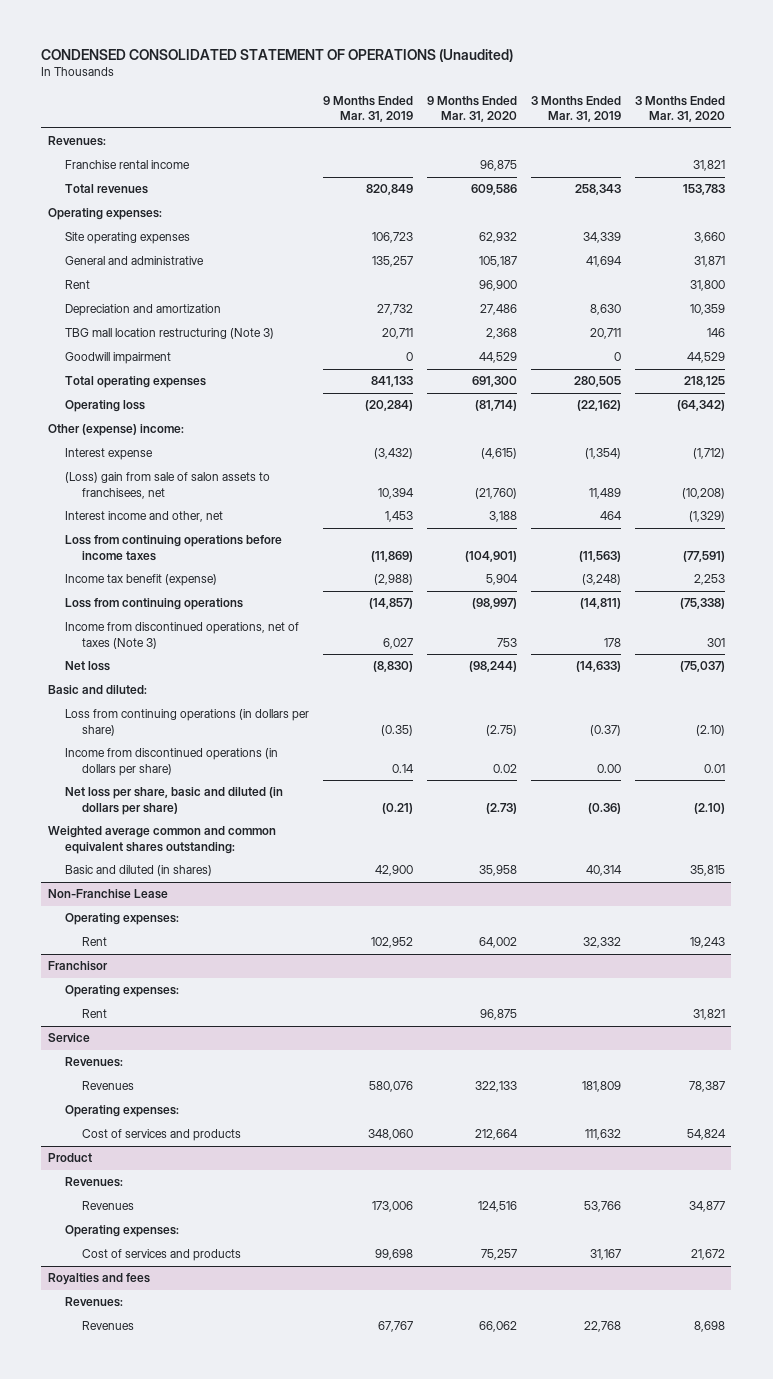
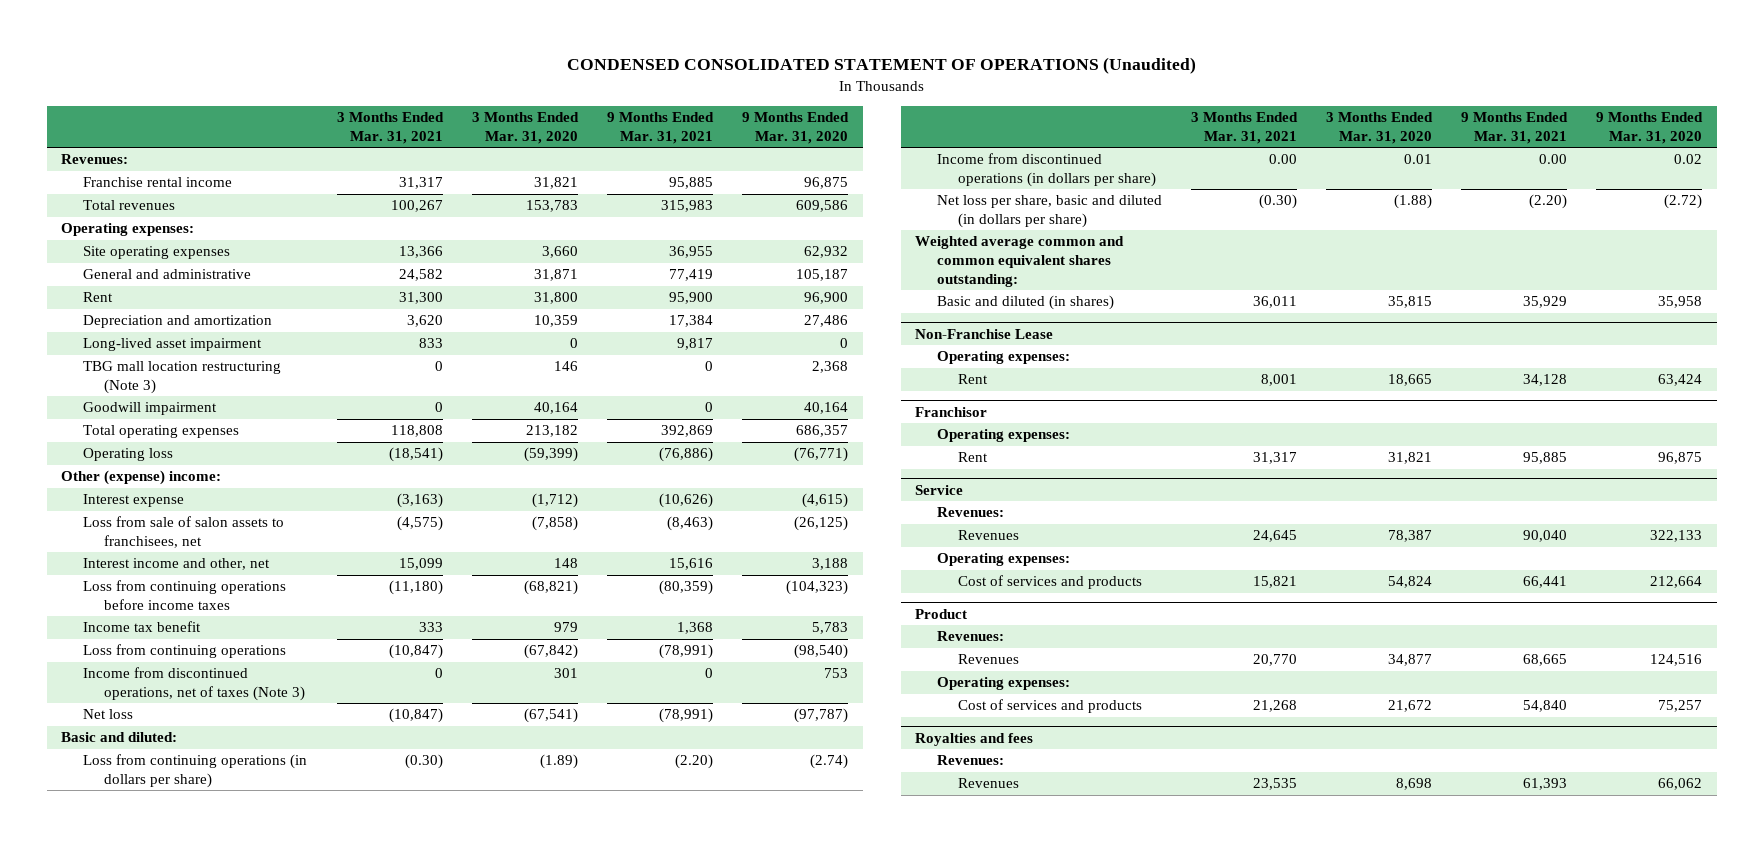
[322,95,413,122] 9 Months Ended Mar. 31, 2019 -> none
[530,95,621,122] 3 Months Ended Mar. 31, 2019 -> none
none -> [337,111,445,144] 3 Months Ended Mar. 31, 2021
none -> [607,111,715,144] 9 Months Ended Mar. 31, 2021
none -> [82,338,262,352] Long-lived asset impairment
[478,352,517,364] 44,529 -> [804,402,849,415] 40,164
[686,352,725,364] 44,529 -> [534,402,579,415] 40,164
[471,376,517,388] 691,300 -> [796,425,849,438] 686,357
[683,376,725,388] 218,125 -> [526,425,579,438] 213,182
[474,400,517,412] (81,714) -> [794,447,849,463] (76,771)
[676,400,725,412] (64,342) -> [524,447,579,463] (59,399)
[64,472,270,499] (Loss) gain from sale of salon assets to franchisees, net -> [82,516,284,548] Loss from sale of salon assets to franchisees, net
[474,487,517,499] (21,760) -> [794,516,849,532] (26,125)
[681,487,725,499] (10,208) -> [532,516,579,532] (7,858)
[688,511,725,523] (1,329) -> [554,558,579,569] 148
[464,550,517,562] (104,901) -> [786,580,849,596] (104,323)
[682,550,725,562] (77,591) -> [524,580,579,596] (68,821)
[64,574,217,587] Income tax benefit (expense) -> [82,621,201,633] Income tax benefit
[485,574,518,586] 5,904 -> [812,622,849,635] 5,783
[693,574,725,586] 2,253 -> [554,622,579,633] 979
[471,598,517,610] (98,997) -> [794,644,849,660] (98,540)
[679,598,725,610] (75,338) -> [524,644,579,660] (67,842)
[468,661,517,673] (98,244) -> [794,708,849,724] (97,787)
[679,661,725,673] (75,037) -> [524,708,579,724] (67,541)
[485,724,517,736] (2.75) -> [810,754,849,770] (2.74)
[695,724,725,736] (2.10) -> [540,754,579,770] (1.89)
[485,802,517,814] (2.73) -> [1664,194,1703,210] (2.72)
[693,802,725,814] (2.10) -> [1394,194,1433,210] (1.88)
[478,937,517,949] 64,002 -> [1658,374,1703,387] 63,424
[689,937,725,949] 19,243 -> [1388,374,1433,387] 18,665

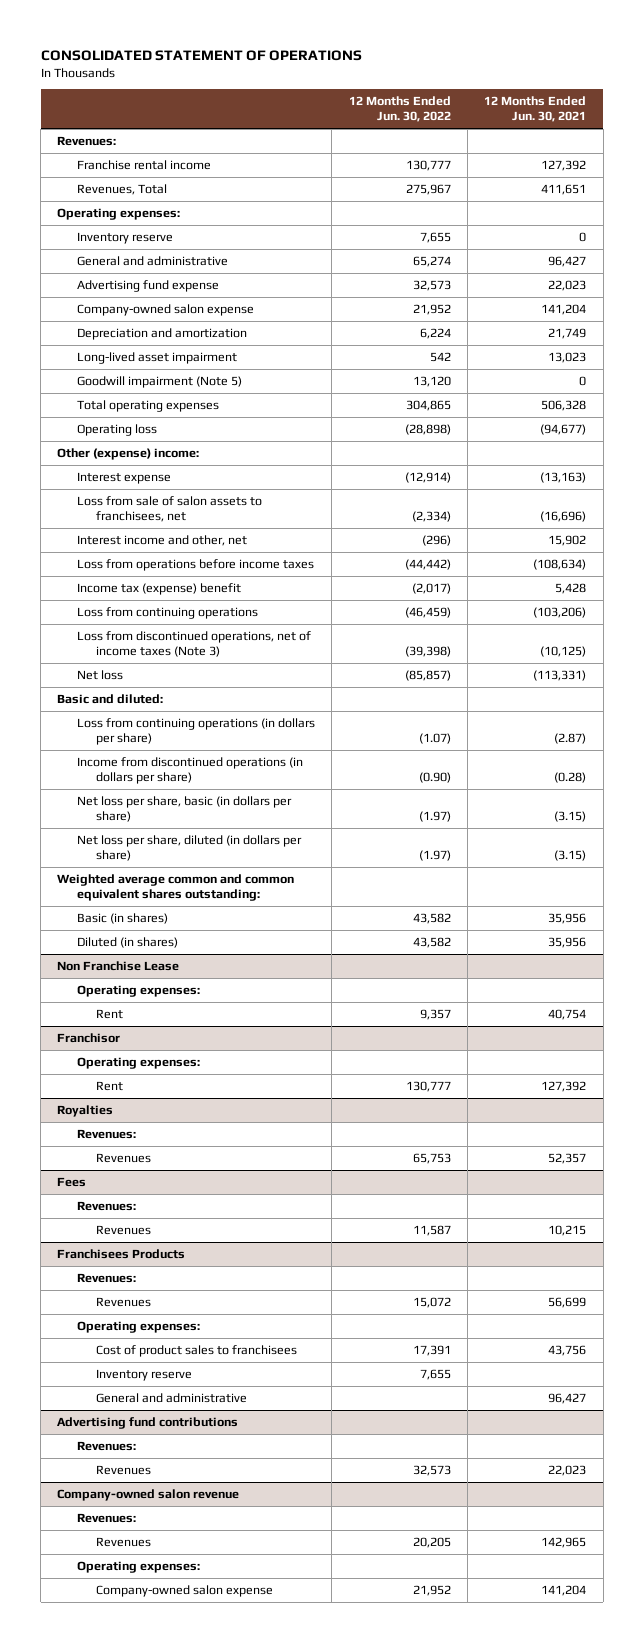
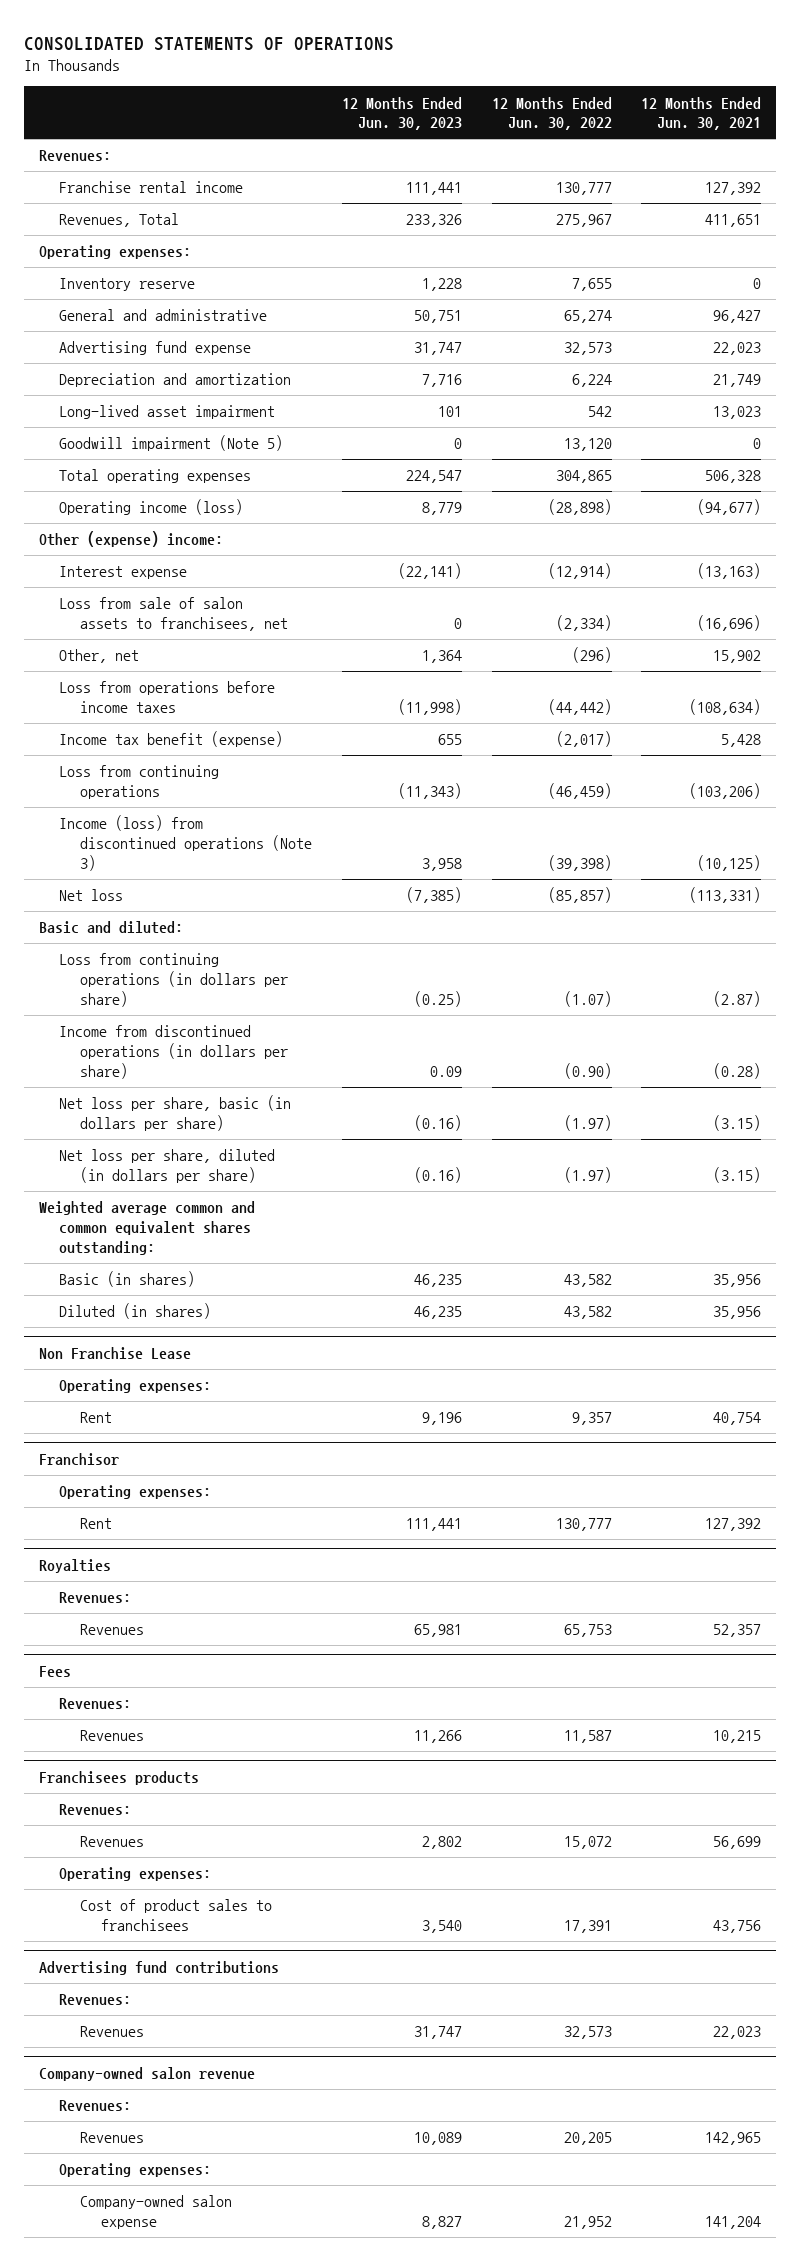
[40,49,362,61] CONSOLIDATED STATEMENT OF OPERATIONS -> [23,36,394,51] CONSOLIDATED STATEMENTS OF OPERATIONS
none -> [341,96,462,131] 12 Months Ended Jun. 30, 2023
[76,304,254,317] Company-owned salon expense -> none
[76,424,157,437] Operating loss -> [59,499,244,516] Operating income (loss)
[76,535,247,547] Interest income and other, net -> [59,649,140,664] Other, net
[76,583,241,596] Income tax (expense) benefit -> [59,731,284,748] Income tax benefit (expense)
[76,631,311,657] Loss from discontinued operations, net of income taxes (Note 3) -> [59,815,313,871] Income (loss) from discontinued operations (Note 3)
[57,1249,186,1260] Franchisees Products -> [38,1771,199,1786] Franchisees products
[96,1369,193,1382] Inventory reserve -> none
[96,1393,248,1404] General and administrative -> none

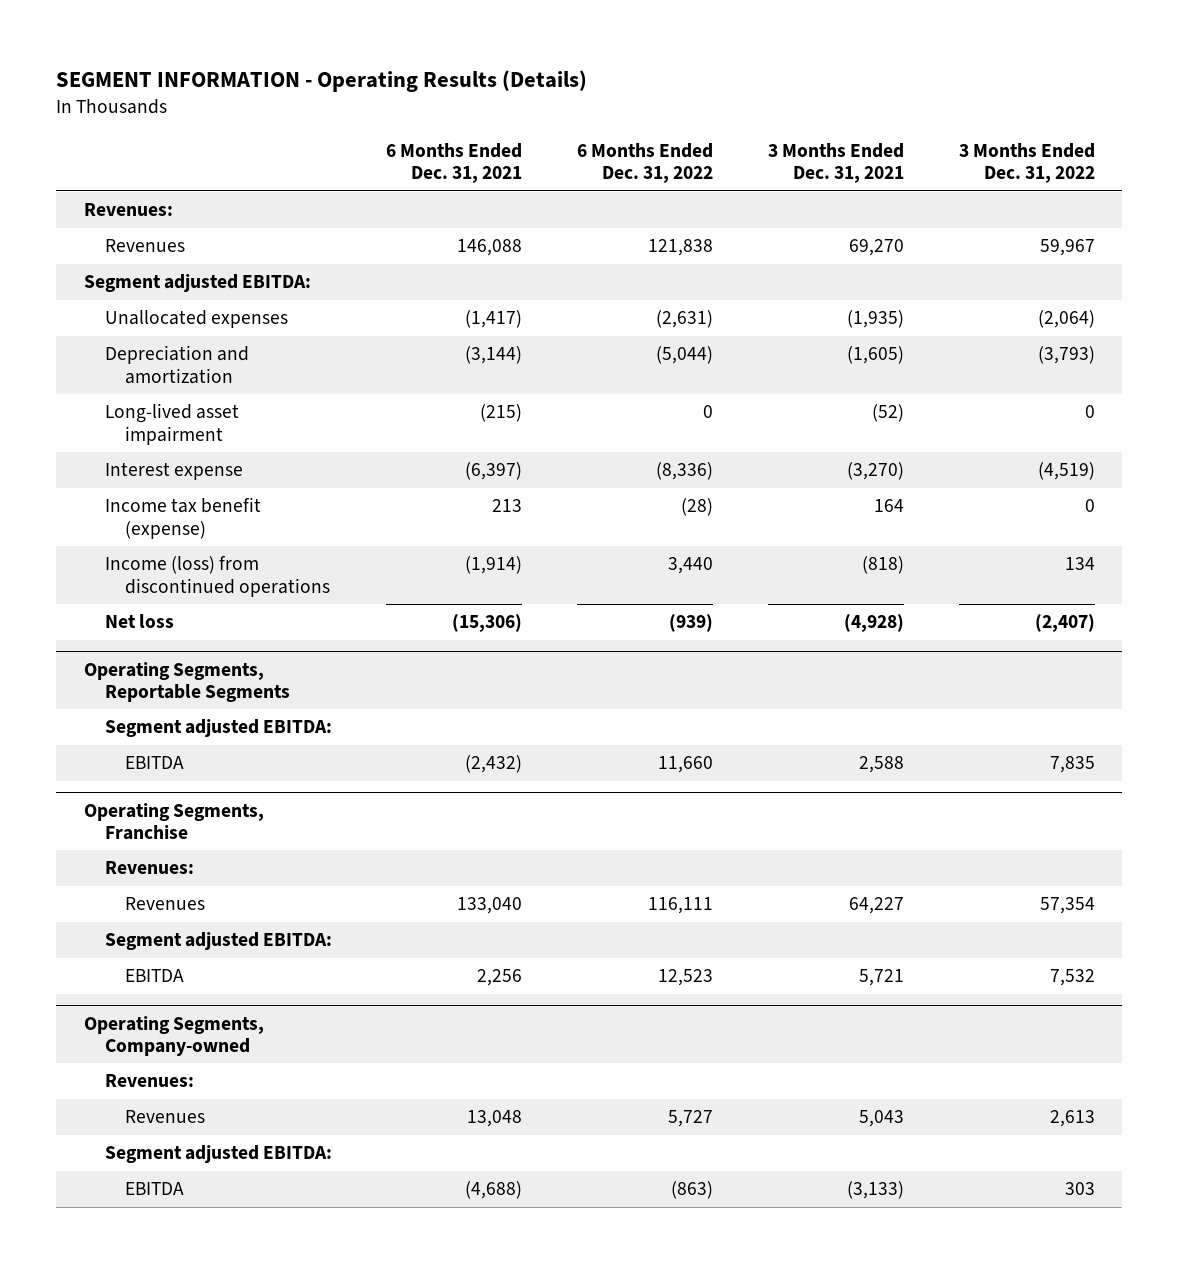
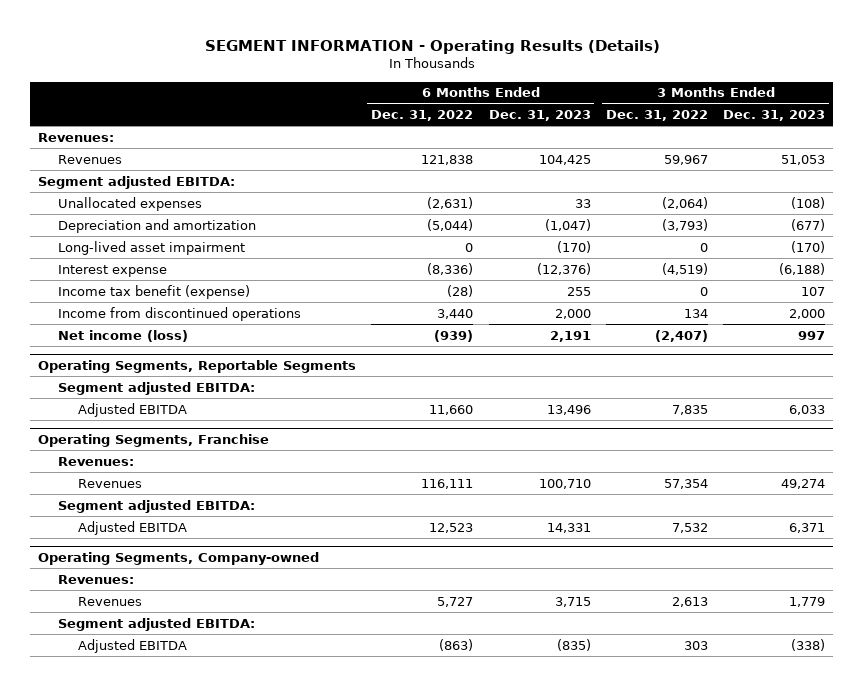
[386,142,523,184] 6 Months Ended Dec. 31, 2021 -> none
[767,142,904,184] 3 Months Ended Dec. 31, 2021 -> none
none -> [488,110,591,122] Dec. 31, 2023
none -> [723,110,826,122] Dec. 31, 2023
[104,556,331,597] Income (loss) from discontinued operations -> [57,306,301,321] Income from discontinued operations
[104,614,174,629] Net loss -> [57,329,188,342] Net income (loss)
[125,756,185,770] EBITDA -> [77,402,187,417] Adjusted EBITDA
[125,969,185,983] EBITDA -> [77,520,187,535] Adjusted EBITDA
[125,1182,185,1196] EBITDA -> [77,638,187,653] Adjusted EBITDA

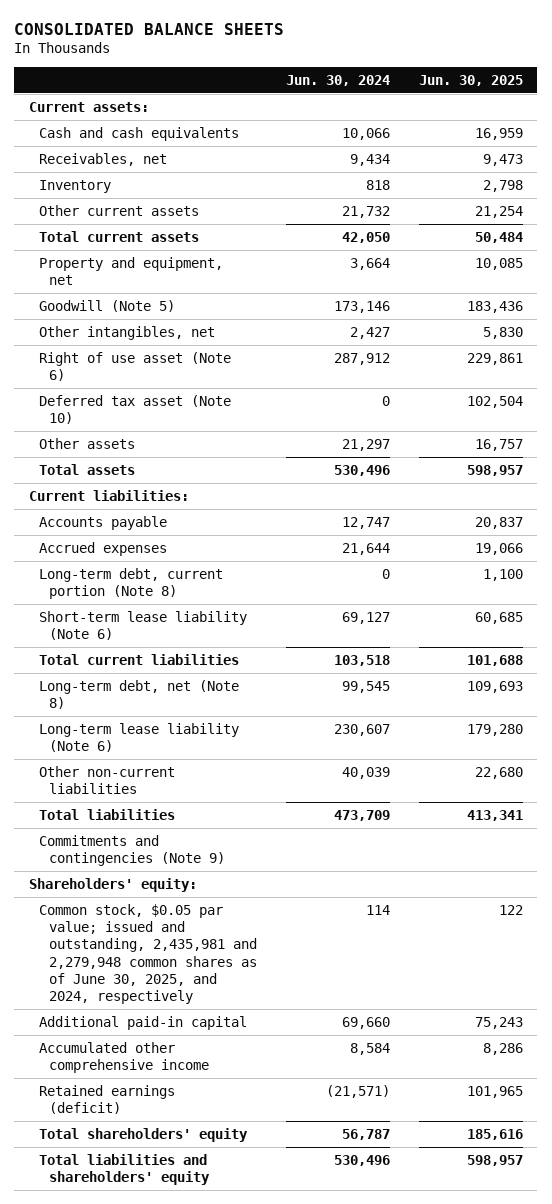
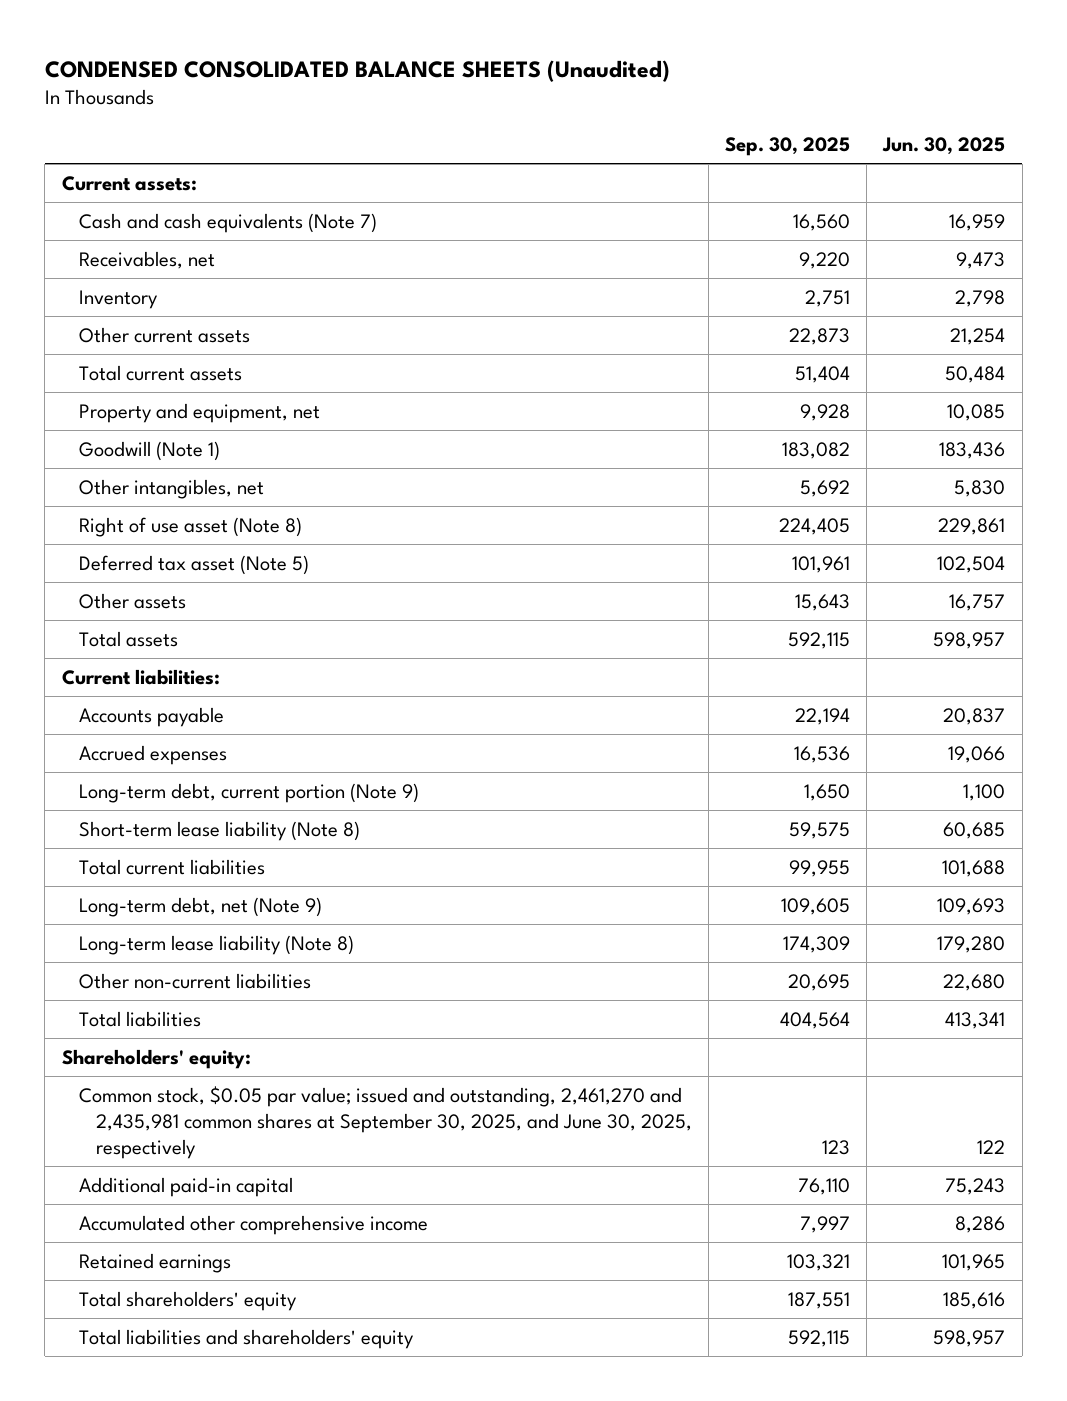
[14,23,285,36] CONSOLIDATED BALANCE SHEETS -> [44,59,670,82] CONDENSED CONSOLIDATED BALANCE SHEETS (Unaudited)
[285,74,390,86] Jun. 30, 2024 -> none
none -> [724,136,850,156] Sep. 30, 2025
[38,126,239,141] Cash and cash equivalents -> [78,212,377,233] Cash and cash equivalents (Note 7)
[38,299,175,312] Goodwill (Note 5) -> [78,440,220,461] Goodwill (Note 1)
[38,351,231,382] Right of use asset (Note 6) -> [78,516,302,537] Right of use asset (Note 8)
[38,394,231,425] Deferred tax asset (Note 10) -> [78,554,309,575] Deferred tax asset (Note 5)
[38,567,223,600] Long-term debt, current portion (Note 8) -> [78,782,419,803] Long-term debt, current portion (Note 9)
[38,610,247,641] Short-term lease liability (Note 6) -> [78,820,360,841] Short-term lease liability (Note 8)
[38,679,239,710] Long-term debt, net (Note 8) -> [78,896,322,917] Long-term debt, net (Note 9)
[38,722,239,753] Long-term lease liability (Note 6) -> [78,934,354,955] Long-term lease liability (Note 8)
[38,834,225,867] Commitments and contingencies (Note 9) -> none
[38,903,257,1005] Common stock, $0.05 par value; issued and outstanding, 2,435,981 and 2,279,948 common shares as of June 30, 2025, and 2024, respectively -> [78,1085,692,1159] Common stock, $0.05 par value; issued and outstanding, 2,461,270 and 2,435,981 common shares at September 30, 2025, and June 30, 2025, respectively
[38,1084,175,1115] Retained earnings (deficit) -> [78,1252,231,1273] Retained earnings

